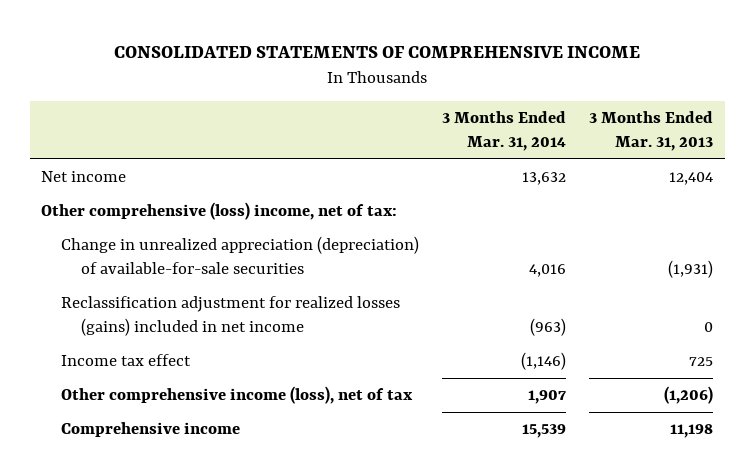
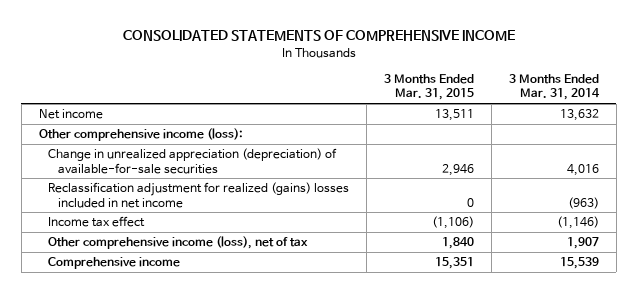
[589,111,714,151] 3 Months Ended Mar. 31, 2013 -> none
none -> [384,74,475,101] 3 Months Ended Mar. 31, 2015
[41,202,398,221] Other comprehensive (loss) income, net of tax: -> [38,128,243,142] Other comprehensive income (loss):
[61,296,401,336] Reclassification adjustment for realized losses (gains) included in net income -> [48,182,350,208] Reclassification adjustment for realized (gains) losses included in net income

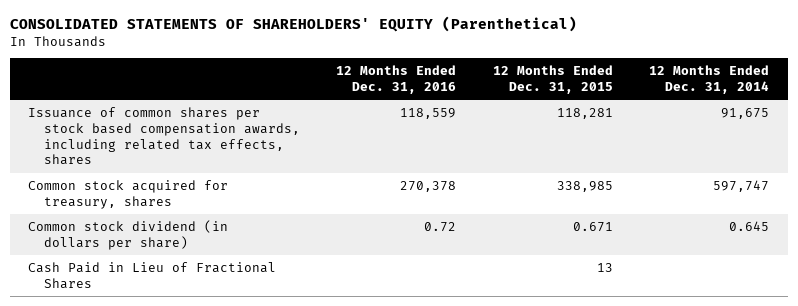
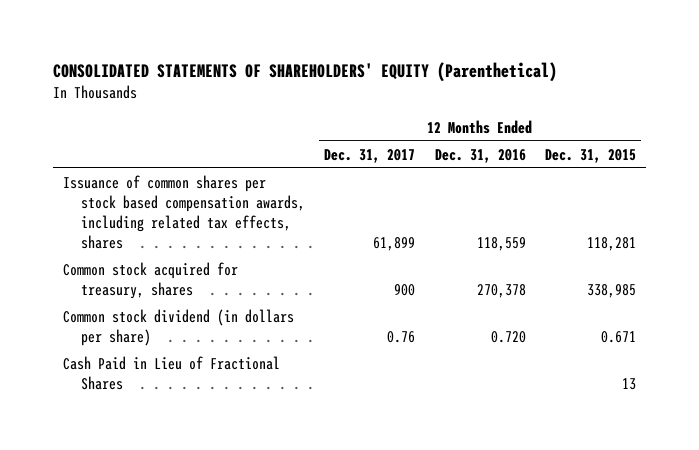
[649,65,770,94] 12 Months Ended Dec. 31, 2014 -> none
none -> [324,148,416,163] Dec. 31, 2017
[424,222,457,233] 0.72 -> [490,330,526,343] 0.720

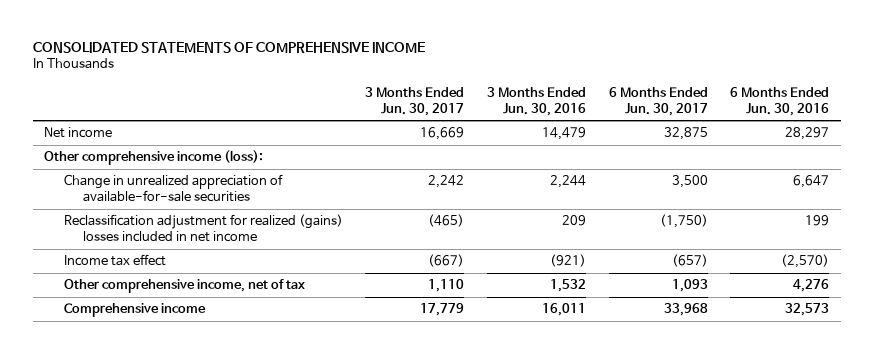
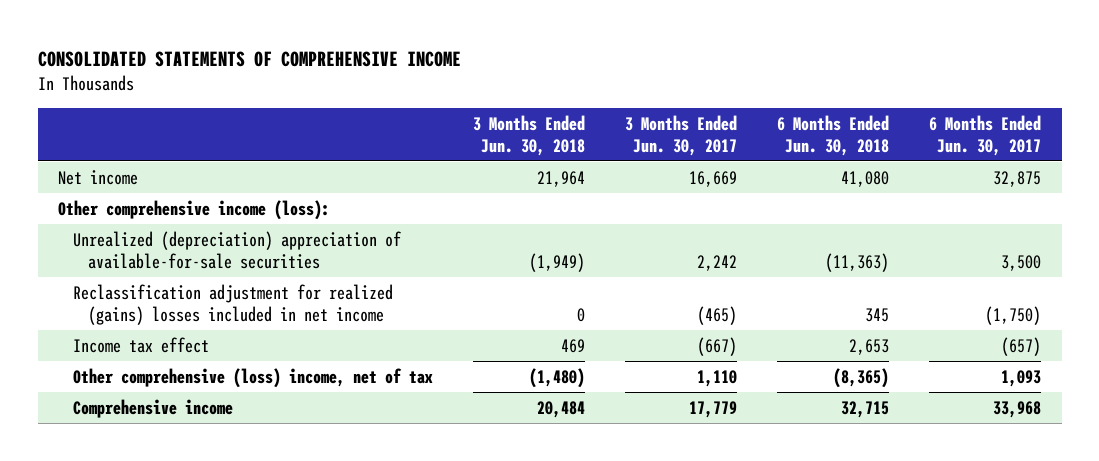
[487,86,587,116] 3 Months Ended Jun. 30, 2016 -> none
[730,86,830,116] 6 Months Ended Jun. 30, 2016 -> none
none -> [473,114,586,156] 3 Months Ended Jun. 30, 2018
none -> [777,114,890,156] 6 Months Ended Jun. 30, 2018
[63,174,283,203] Change in unrealized appreciation of available-for-sale securities -> [72,230,401,269] Unrealized (depreciation) appreciation of available-for-sale securities
[63,279,305,294] Other comprehensive income, net of tax -> [72,367,433,388] Other comprehensive (loss) income, net of tax

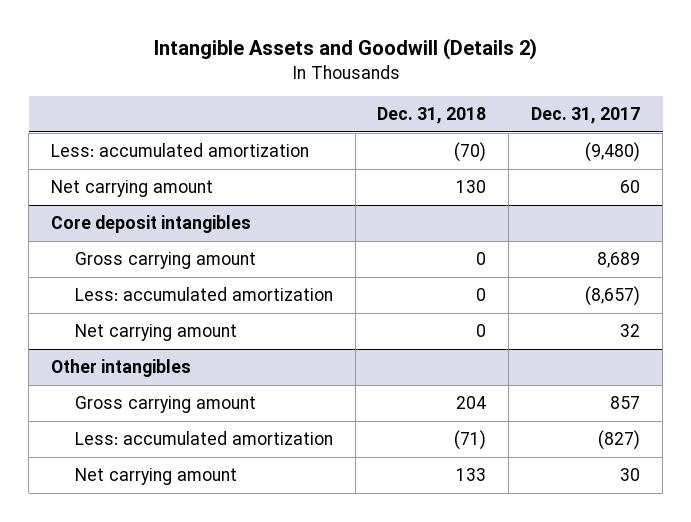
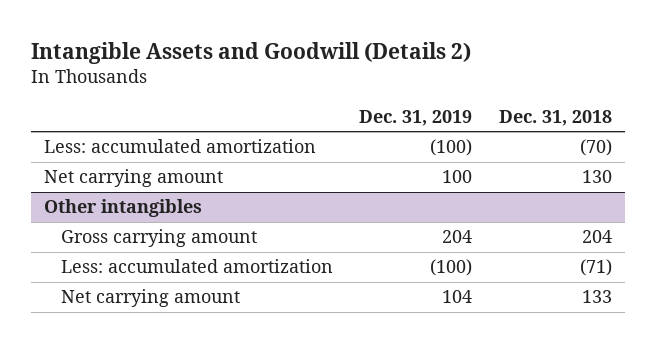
[531,107,641,125] Dec. 31, 2017 -> none
none -> [359,109,473,126] Dec. 31, 2019
[50,214,251,233] Core deposit intangibles -> none
[74,251,256,269] Gross carrying amount -> none
[74,286,333,301] Less: accumulated amortization -> none
[74,323,237,341] Net carrying amount -> none

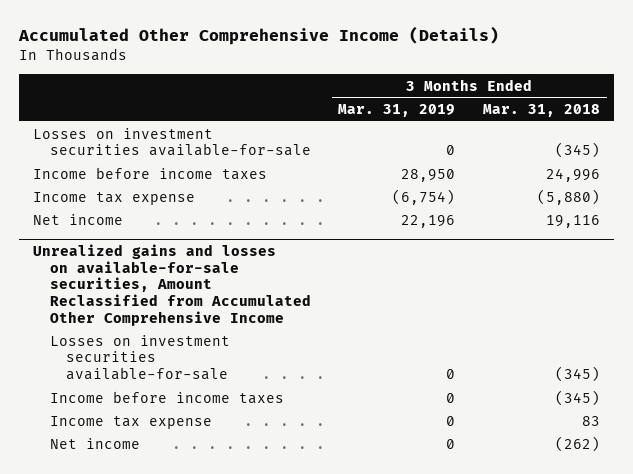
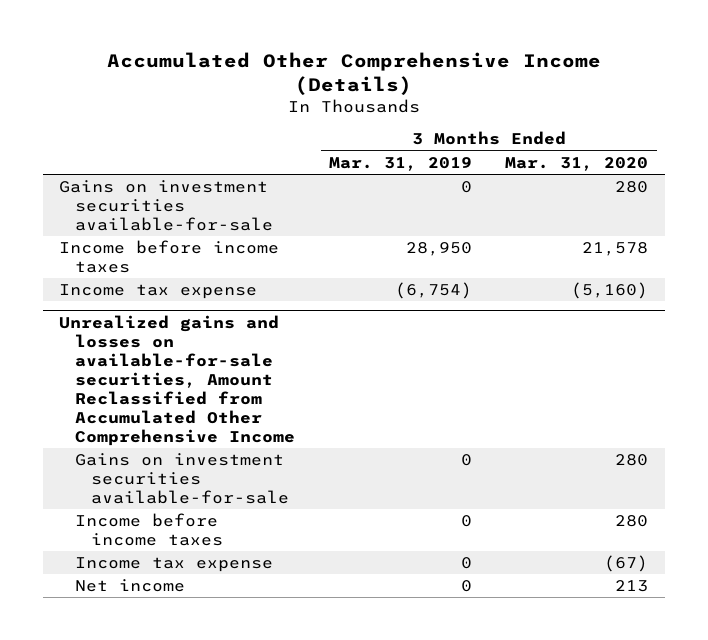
[483,104,601,118] Mar. 31, 2018 -> none
none -> [505,156,649,171] Mar. 31, 2020
[33,127,311,157] Losses on investment securities available-for-sale -> [59,180,274,232] Gains on investment securities available-for-sale
[33,213,124,225] Net income -> none
[49,334,230,380] Losses on investment securities available-for-sale -> [75,453,290,505] Gains on investment securities available-for-sale

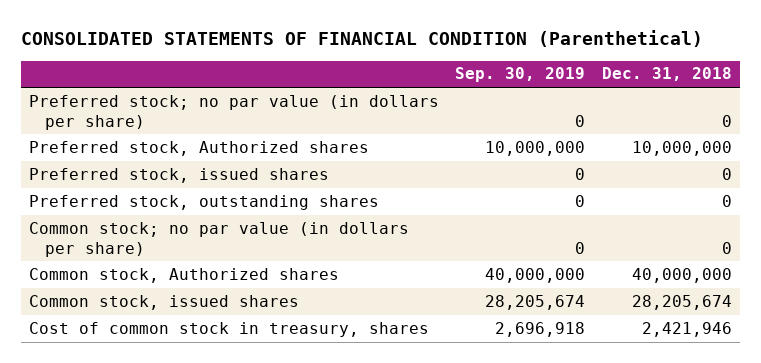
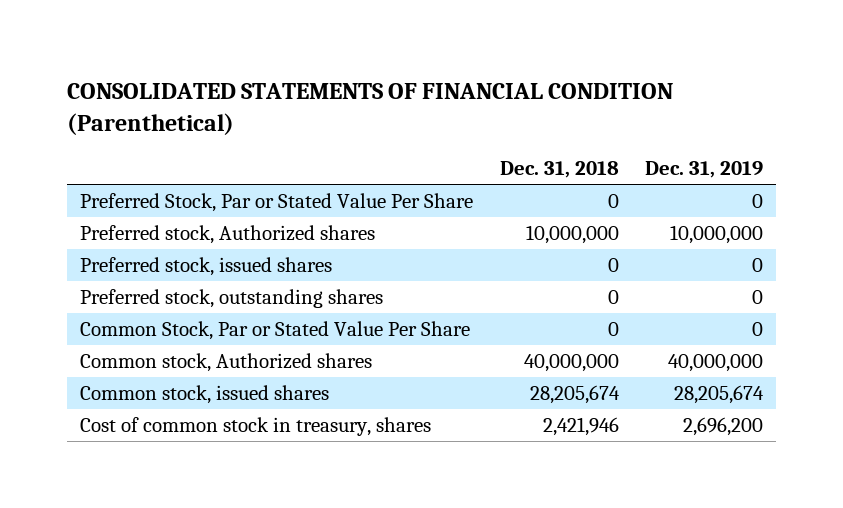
[455,67,586,83] Sep. 30, 2019 -> none
none -> [645,161,764,179] Dec. 31, 2019
[29,94,440,130] Preferred stock; no par value (in dollars per share) -> [80,193,474,213] Preferred Stock, Par or Stated Value Per Share
[29,221,410,257] Common stock; no par value (in dollars per share) -> [80,321,471,341] Common Stock, Par or Stated Value Per Share

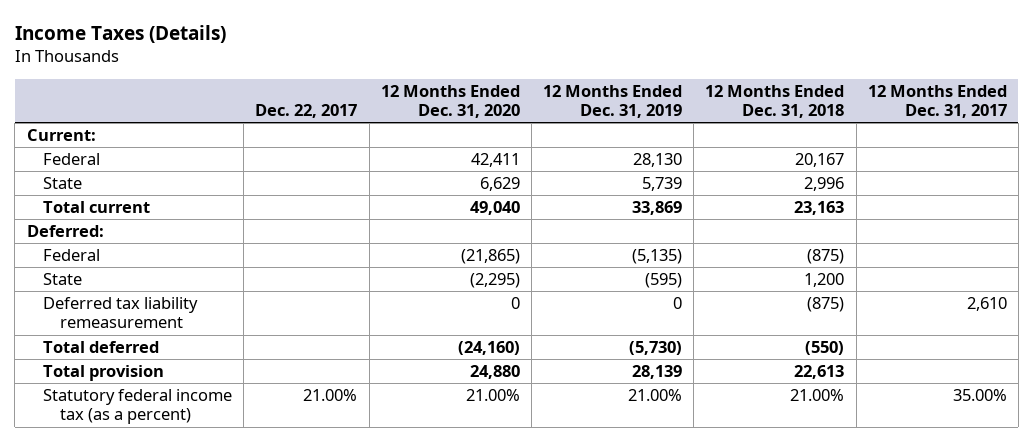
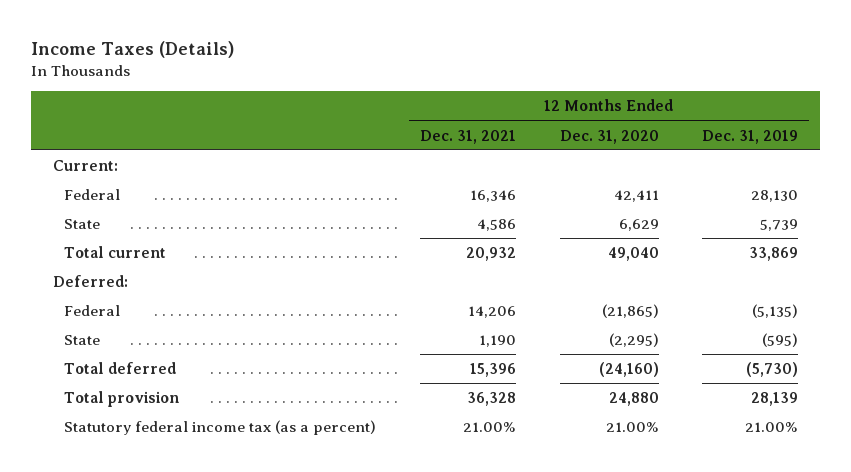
[255,103,358,118] Dec. 22, 2017 -> none
[705,84,845,118] 12 Months Ended Dec. 31, 2018 -> none
[867,84,1007,118] 12 Months Ended Dec. 31, 2017 -> none
none -> [420,129,517,144] Dec. 31, 2021
[43,297,199,329] Deferred tax liability remeasurement -> none

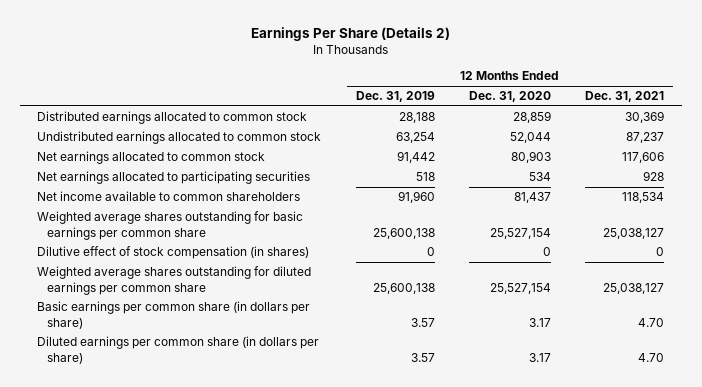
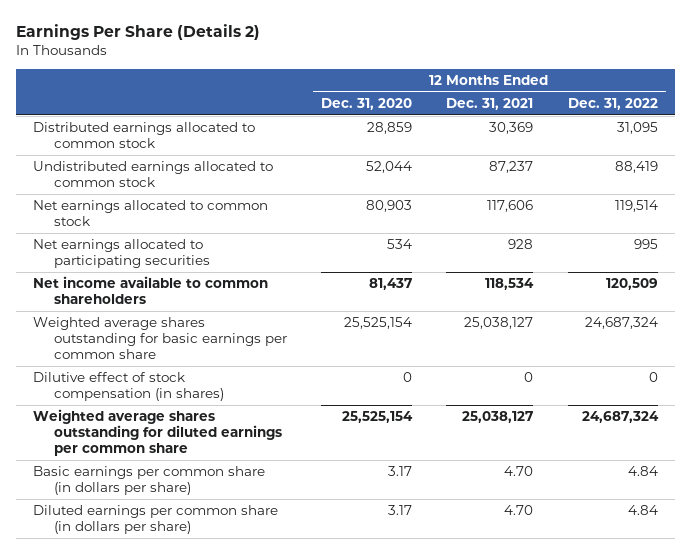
[355,91,435,103] Dec. 31, 2019 -> none
none -> [567,98,658,111] Dec. 31, 2022
[489,227,551,239] 25,527,154 -> [344,317,413,330] 25,525,154
[489,282,551,294] 25,527,154 -> [342,411,414,424] 25,525,154

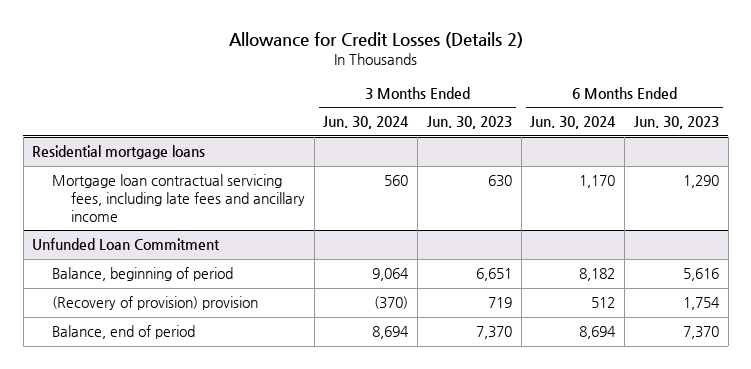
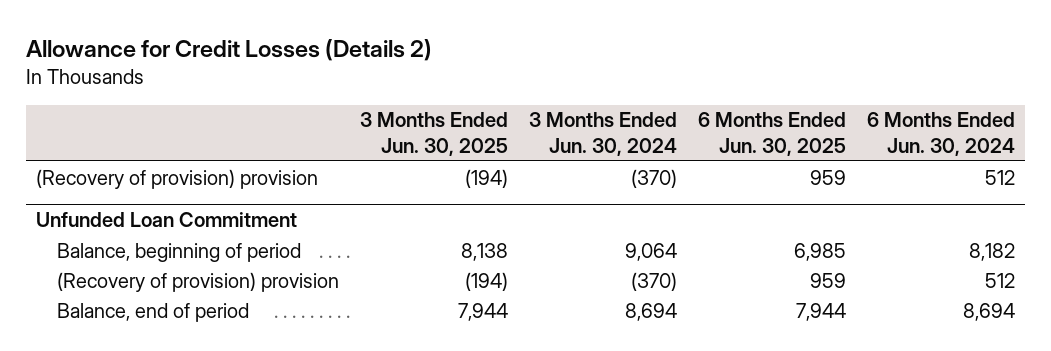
[426,116,512,130] Jun. 30, 2023 -> none
[633,116,719,130] Jun. 30, 2023 -> none
none -> [360,112,509,156] 3 Months Ended Jun. 30, 2025
none -> [697,112,846,156] 6 Months Ended Jun. 30, 2025
[32,145,206,160] Residential mortgage loans -> none
[51,174,305,222] Mortgage loan contractual servicing fees, including late fees and ancillary income -> none
none -> [36,168,319,189] (Recovery of provision) provision

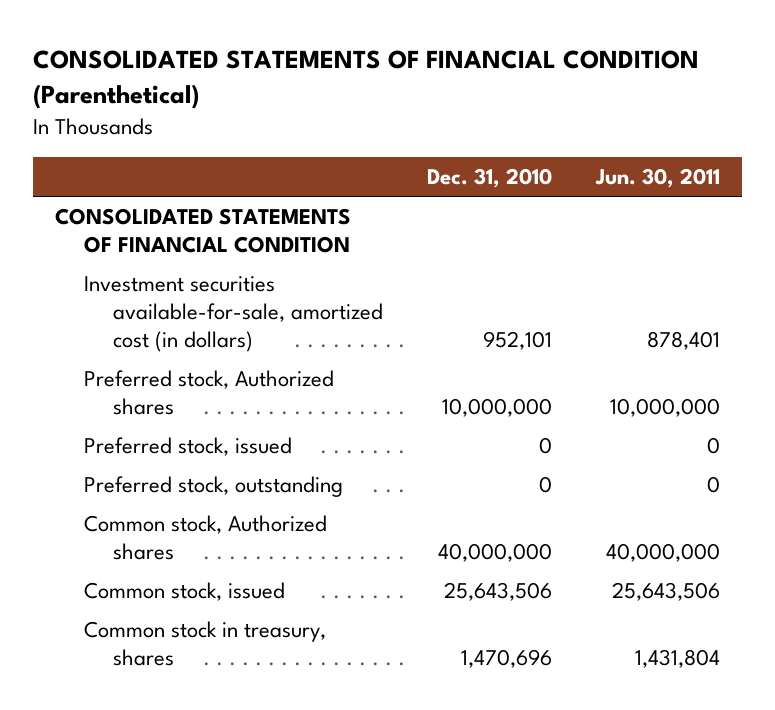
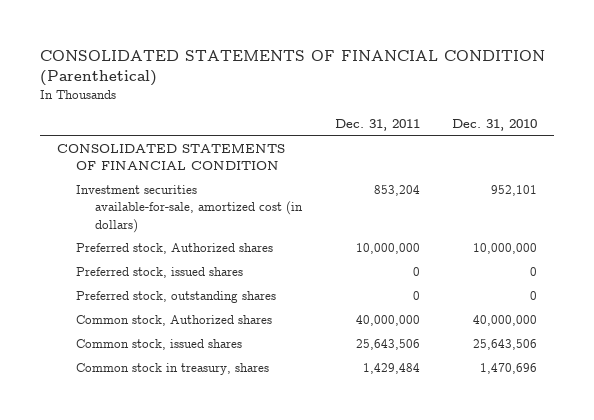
[595,167,721,188] Jun. 30, 2011 -> none
none -> [334,119,420,132] Dec. 31, 2011
[84,437,293,457] Preferred stock, issued -> [75,267,243,279] Preferred stock, issued shares
[84,476,344,498] Preferred stock, outstanding -> [75,291,276,304] Preferred stock, outstanding shares
[84,582,286,602] Common stock, issued -> [75,339,242,351] Common stock, issued shares

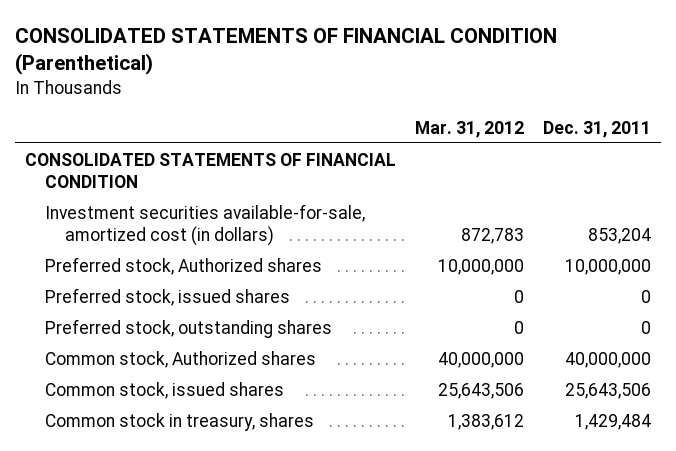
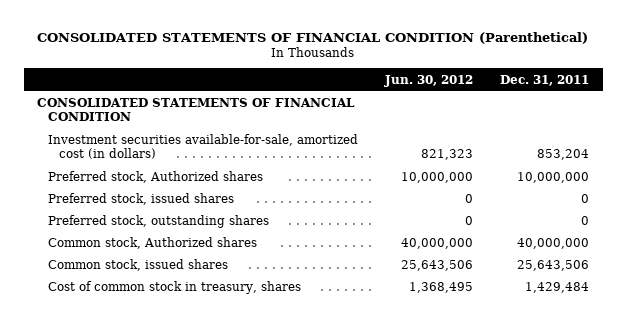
[414,120,524,138] Mar. 31, 2012 -> none
none -> [384,74,474,87] Jun. 30, 2012
[45,412,315,431] Common stock in treasury, shares -> [48,281,302,295] Cost of common stock in treasury, shares

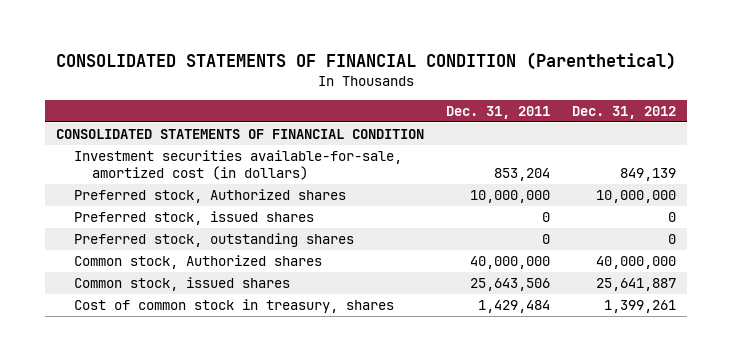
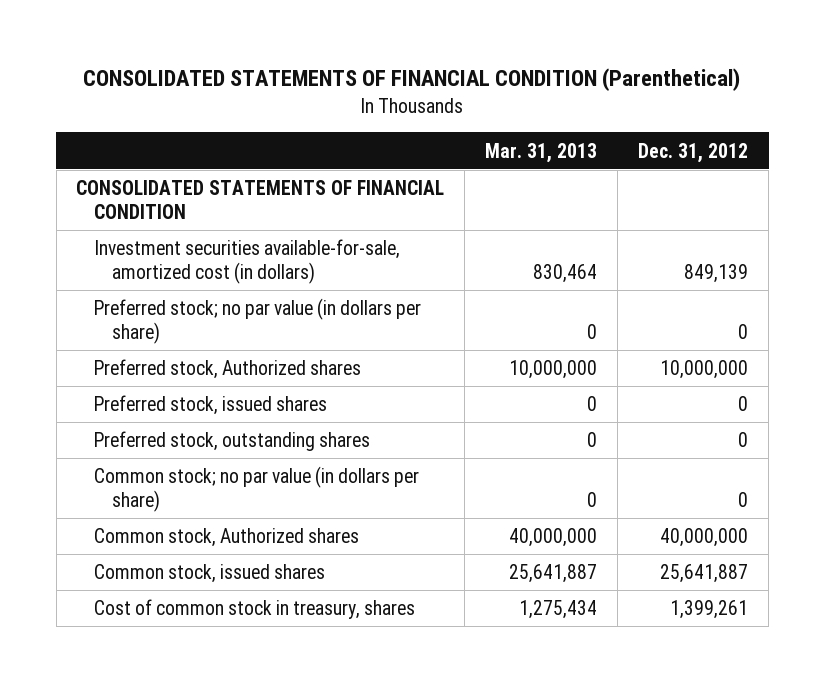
[446,106,551,120] Dec. 31, 2011 -> none
none -> [485,142,598,163] Mar. 31, 2013
none -> [94,298,422,344] Preferred stock; no par value (in dollars per share)
none -> [94,466,420,512] Common stock; no par value (in dollars per share)

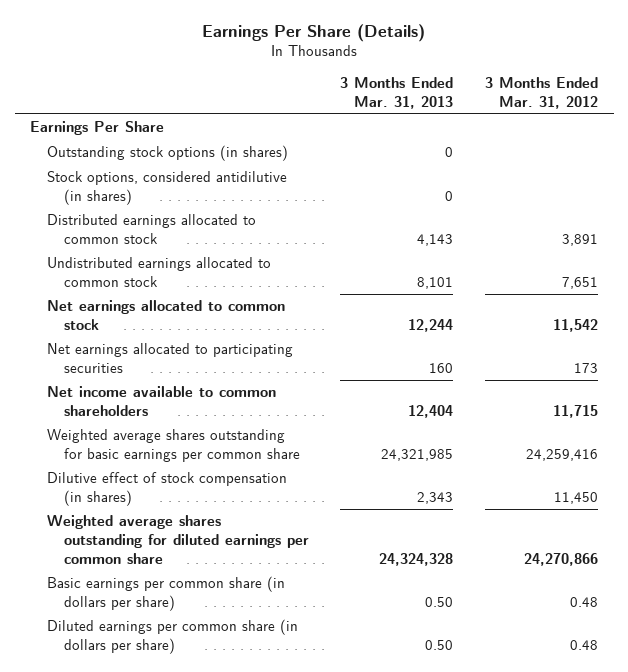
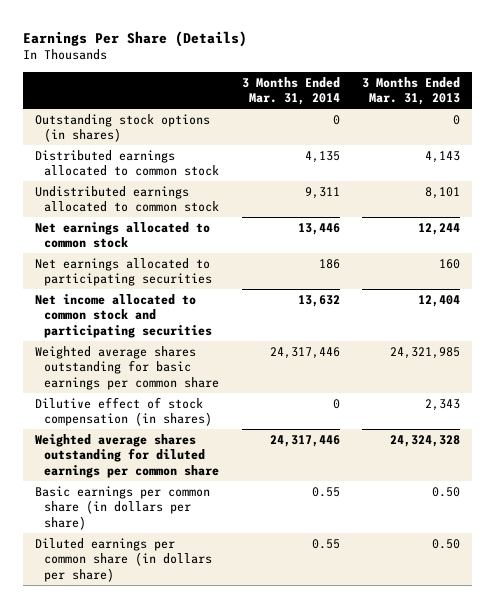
[484,77,598,109] 3 Months Ended Mar. 31, 2012 -> none
none -> [241,76,340,106] 3 Months Ended Mar. 31, 2014
[30,121,165,136] Earnings Per Share -> none
[47,171,288,205] Stock options, considered antidilutive (in shares) -> none
[47,386,277,416] Net income available to common shareholders -> [34,293,213,338] Net income allocated to common stock and participating securities

